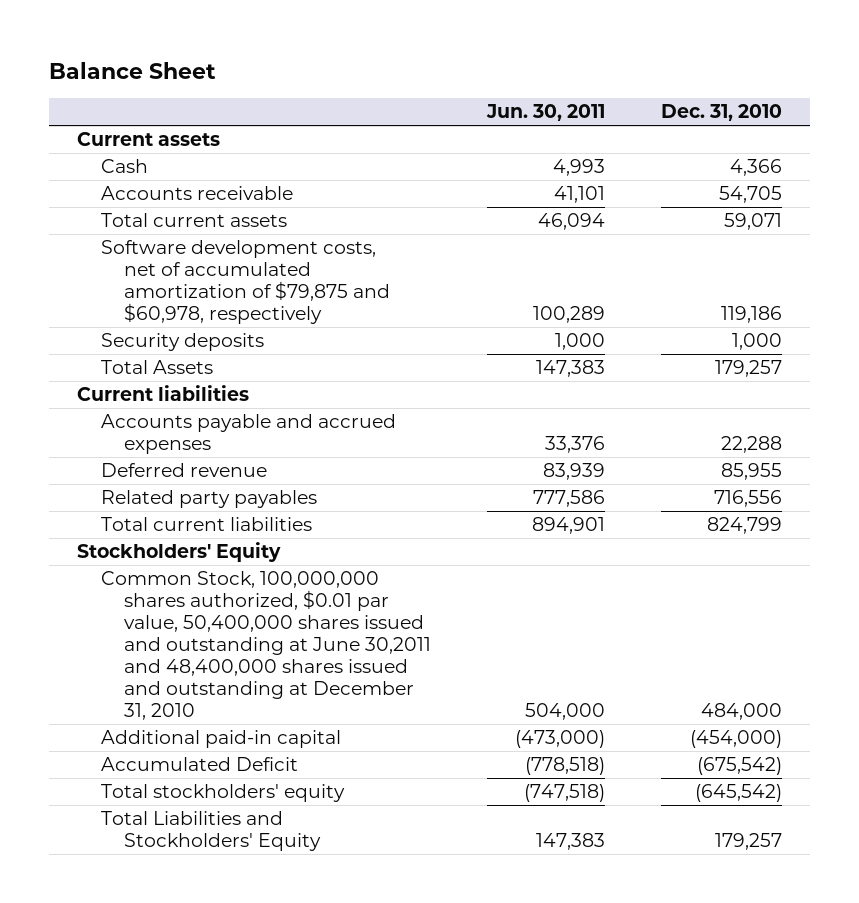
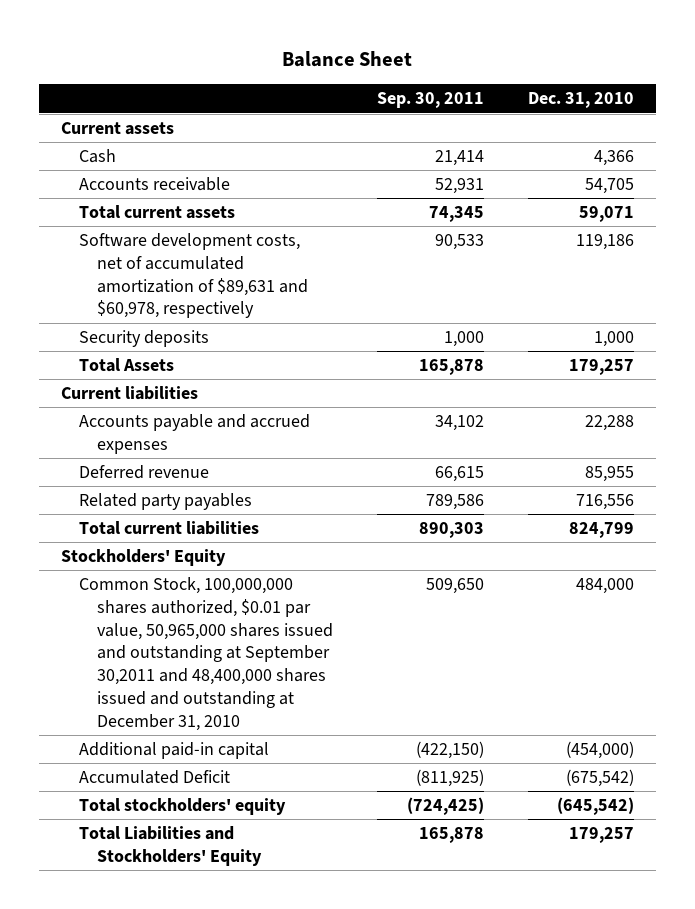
[485,104,605,122] Jun. 30, 2011 -> none
none -> [376,92,484,109] Sep. 30, 2011
[100,240,391,324] Software development costs, net of accumulated amortization of $79,875 and $60,978, respectively -> [78,233,308,319] Software development costs, net of accumulated amortization of $89,631 and $60,978, respectively
[100,571,432,720] Common Stock, 100,000,000 shares authorized, $0.01 par value, 50,400,000 shares issued and outstanding at June 30,2011 and 48,400,000 shares issued and outstanding at December 31, 2010 -> [78,577,333,731] Common Stock, 100,000,000 shares authorized, $0.01 par value, 50,965,000 shares issued and outstanding at September 30,2011 and 48,400,000 shares issued and outstanding at December 31, 2010

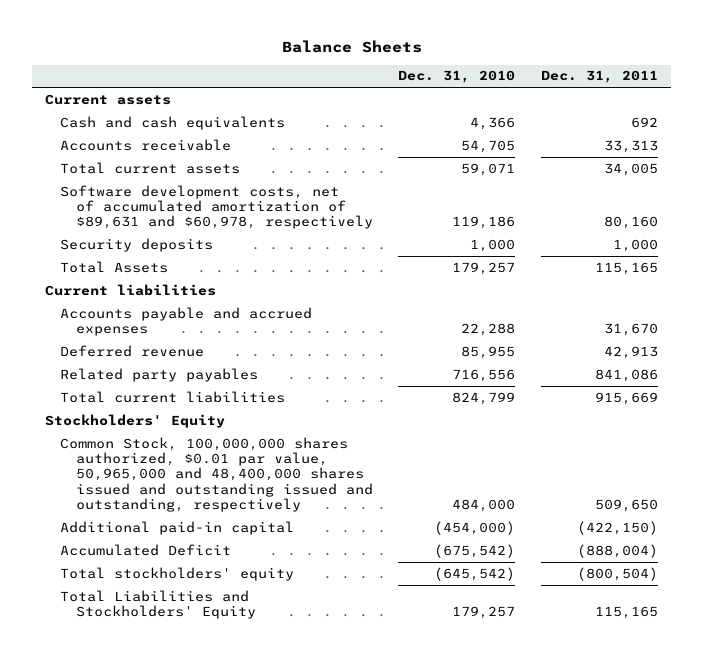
[282,51,413,68] Balance Sheet -> [281,39,422,53] Balance Sheets
[376,92,484,109] Sep. 30, 2011 -> none
none -> [541,70,659,84] Dec. 31, 2011
[78,149,116,164] Cash -> [60,115,286,130] Cash and cash equivalents
[78,577,333,731] Common Stock, 100,000,000 shares authorized, $0.01 par value, 50,965,000 shares issued and outstanding at September 30,2011 and 48,400,000 shares issued and outstanding at December 31, 2010 -> [60,436,373,512] Common Stock, 100,000,000 shares authorized, $0.01 par value, 50,965,000 and 48,400,000 shares issued and outstanding issued and outstanding, respectively

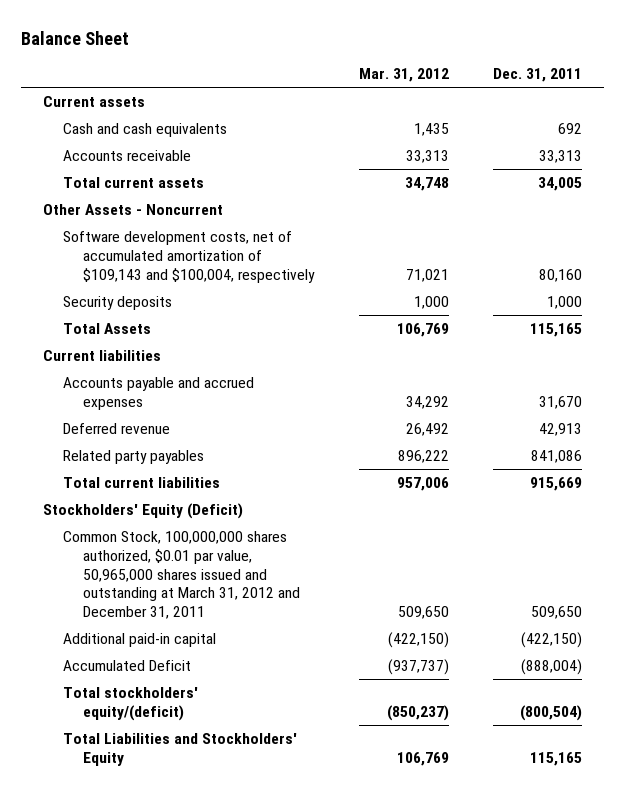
[281,39,422,53] Balance Sheets -> [20,30,129,45] Balance Sheet
[398,70,516,84] Dec. 31, 2010 -> none
none -> [358,68,449,83] Mar. 31, 2012
none -> [42,204,223,216] Other Assets - Noncurrent
[60,184,373,230] Software development costs, net of accumulated amortization of $89,631 and $60,978, respectively -> [63,231,316,283] Software development costs, net of accumulated amortization of $109,143 and $100,004, respectively
[44,413,225,428] Stockholders' Equity -> [42,503,243,520] Stockholders' Equity (Deficit)
[60,436,373,512] Common Stock, 100,000,000 shares authorized, $0.01 par value, 50,965,000 and 48,400,000 shares issued and outstanding issued and outstanding, respectively -> [63,531,301,620] Common Stock, 100,000,000 shares authorized, $0.01 par value, 50,965,000 shares issued and outstanding at March 31, 2012 and December 31, 2011
[60,566,295,581] Total stockholders' equity -> [63,687,199,721] Total stockholders' equity/(deficit)

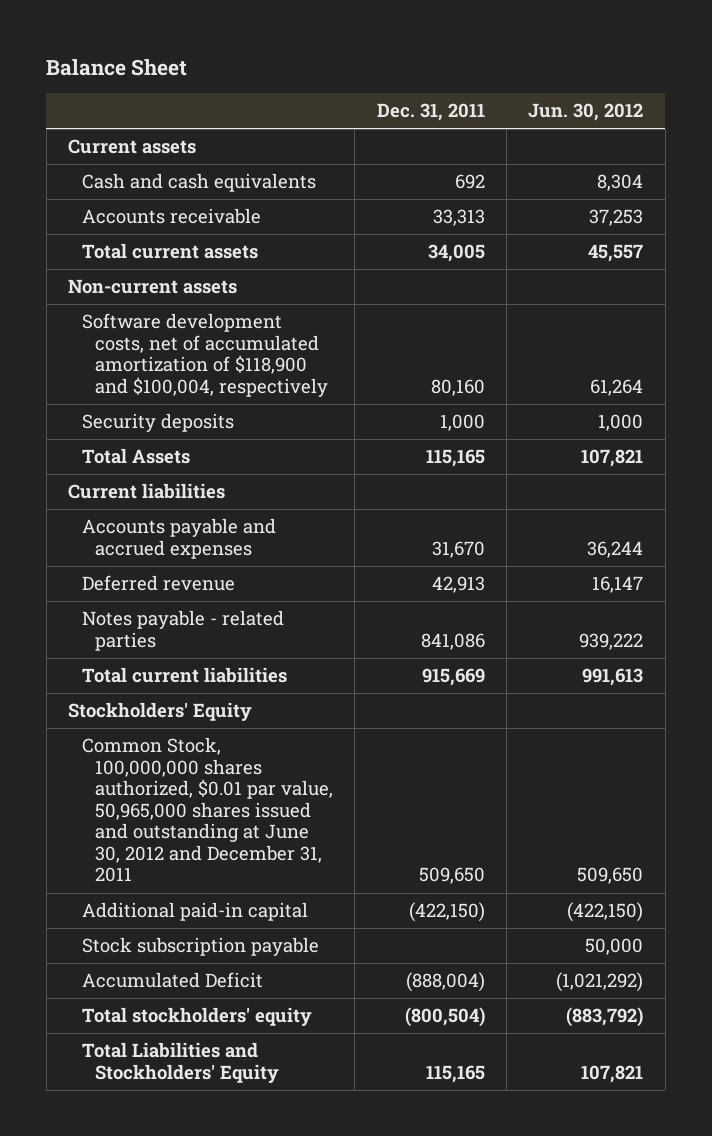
[358,68,449,83] Mar. 31, 2012 -> none
none -> [528,103,644,122] Jun. 30, 2012
[42,204,223,216] Other Assets - Noncurrent -> [68,279,238,295] Non-current assets
[63,231,316,283] Software development costs, net of accumulated amortization of $109,143 and $100,004, respectively -> [81,313,329,397] Software development costs, net of accumulated amortization of $118,900 and $100,004, respectively
[63,450,205,465] Related party payables -> [81,610,284,651] Notes payable - related parties
[42,503,243,520] Stockholders' Equity (Deficit) -> [68,702,253,722] Stockholders' Equity
[63,531,301,620] Common Stock, 100,000,000 shares authorized, $0.01 par value, 50,965,000 shares issued and outstanding at March 31, 2012 and December 31, 2011 -> [81,737,334,883] Common Stock, 100,000,000 shares authorized, $0.01 par value, 50,965,000 shares issued and outstanding at June 30, 2012 and December 31, 2011
none -> [81,937,319,957] Stock subscription payable
[63,687,199,721] Total stockholders' equity/(deficit) -> [81,1007,312,1027] Total stockholders' equity

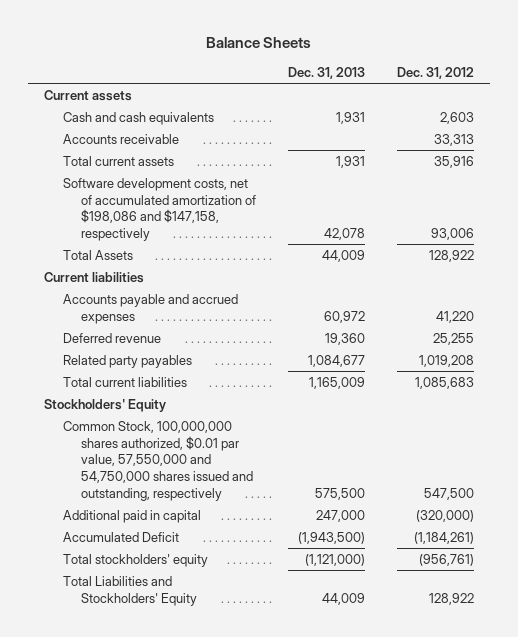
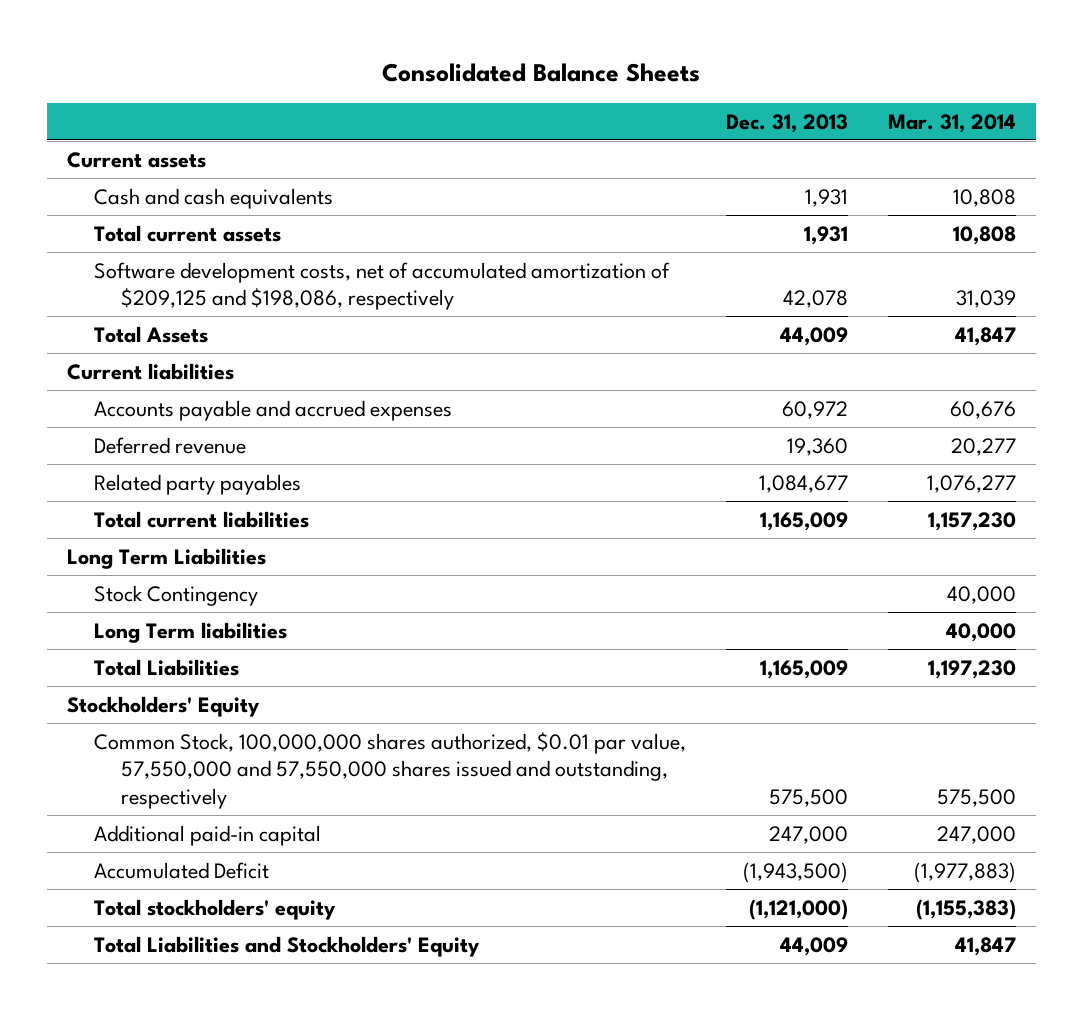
[205,37,311,49] Balance Sheets -> [382,62,701,82] Consolidated Balance Sheets
[396,66,474,79] Dec. 31, 2012 -> none
none -> [887,113,1016,133] Mar. 31, 2014
[62,133,179,144] Accounts receivable -> none
[62,177,257,241] Software development costs, net of accumulated amortization of $198,086 and $147,158, respectively -> [93,261,670,311] Software development costs, net of accumulated amortization of $209,125 and $198,086, respectively
none -> [66,547,266,569] Long Term Liabilities
none -> [93,584,258,606] Stock Contingency
none -> [93,621,287,643] Long Term liabilities
none -> [93,658,239,676] Total Liabilities
[62,420,254,501] Common Stock, 100,000,000 shares authorized, $0.01 par value, 57,550,000 and 54,750,000 shares issued and outstanding, respectively -> [93,731,686,809] Common Stock, 100,000,000 shares authorized, $0.01 par value, 57,550,000 and 57,550,000 shares issued and outstanding, respectively
[62,509,201,523] Additional paid in capital -> [93,824,321,846] Additional paid-in capital

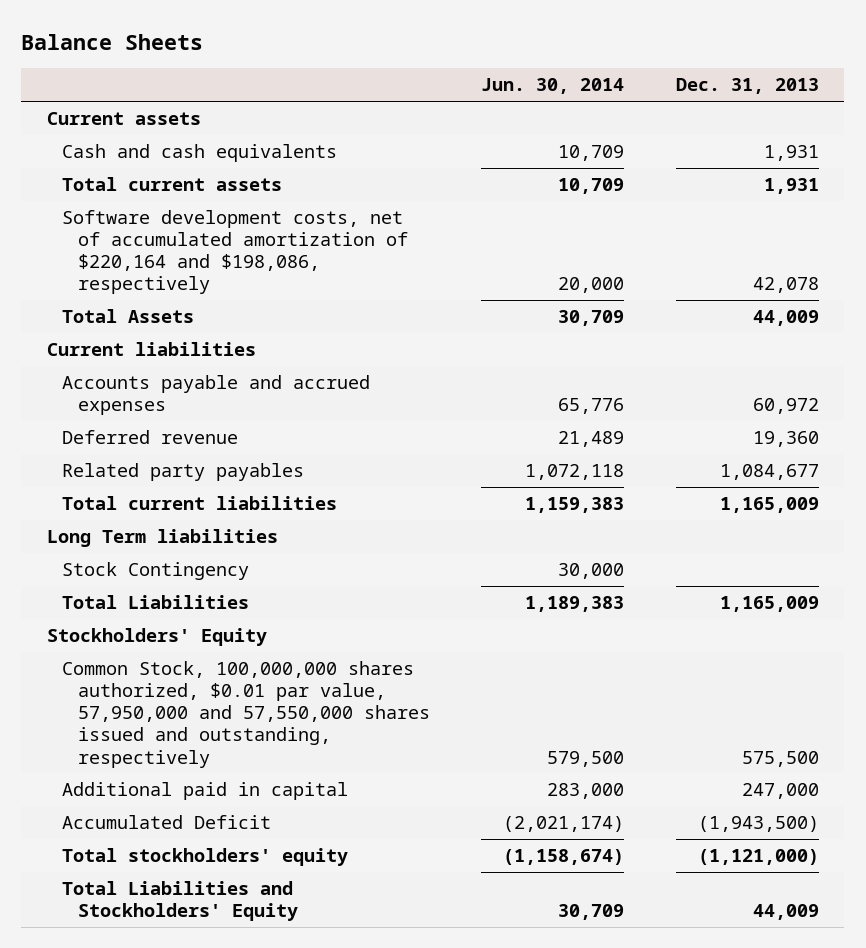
[382,62,701,82] Consolidated Balance Sheets -> [21,33,204,50] Balance Sheets
[887,113,1016,133] Mar. 31, 2014 -> none
none -> [481,78,625,95] Jun. 30, 2014
[93,261,670,311] Software development costs, net of accumulated amortization of $209,125 and $198,086, respectively -> [62,209,408,295] Software development costs, net of accumulated amortization of $220,164 and $198,086, respectively
[66,547,266,569] Long Term Liabilities -> none
[93,584,258,606] Stock Contingency -> [62,561,250,580] Stock Contingency
[93,731,686,809] Common Stock, 100,000,000 shares authorized, $0.01 par value, 57,550,000 and 57,550,000 shares issued and outstanding, respectively -> [62,660,430,768] Common Stock, 100,000,000 shares authorized, $0.01 par value, 57,950,000 and 57,550,000 shares issued and outstanding, respectively
[93,824,321,846] Additional paid-in capital -> [62,781,349,800] Additional paid in capital

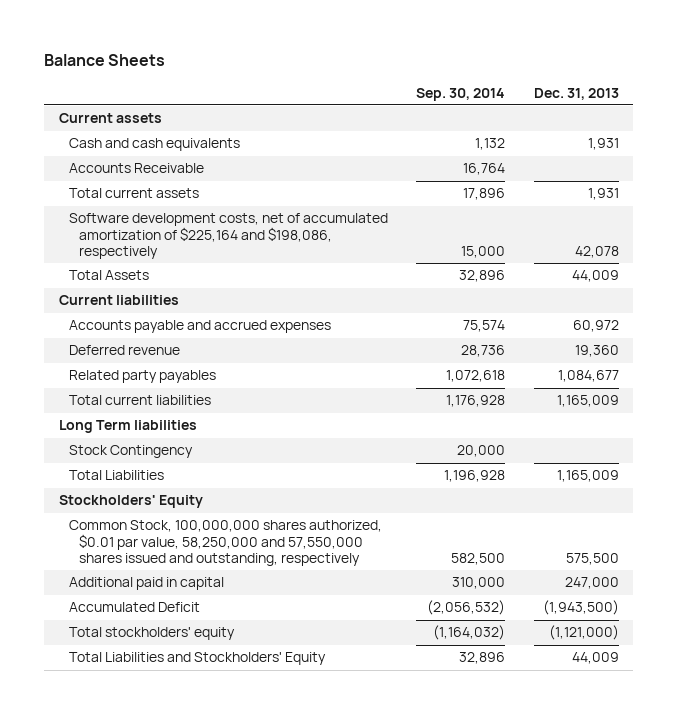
[481,78,625,95] Jun. 30, 2014 -> none
none -> [416,87,506,101] Sep. 30, 2014
none -> [68,163,204,174] Accounts Receivable
[62,209,408,295] Software development costs, net of accumulated amortization of $220,164 and $198,086, respectively -> [68,213,388,259] Software development costs, net of accumulated amortization of $225,164 and $198,086, respectively
[62,660,430,768] Common Stock, 100,000,000 shares authorized, $0.01 par value, 57,950,000 and 57,550,000 shares issued and outstanding, respectively -> [68,520,382,566] Common Stock, 100,000,000 shares authorized, $0.01 par value, 58,250,000 and 57,550,000 shares issued and outstanding, respectively

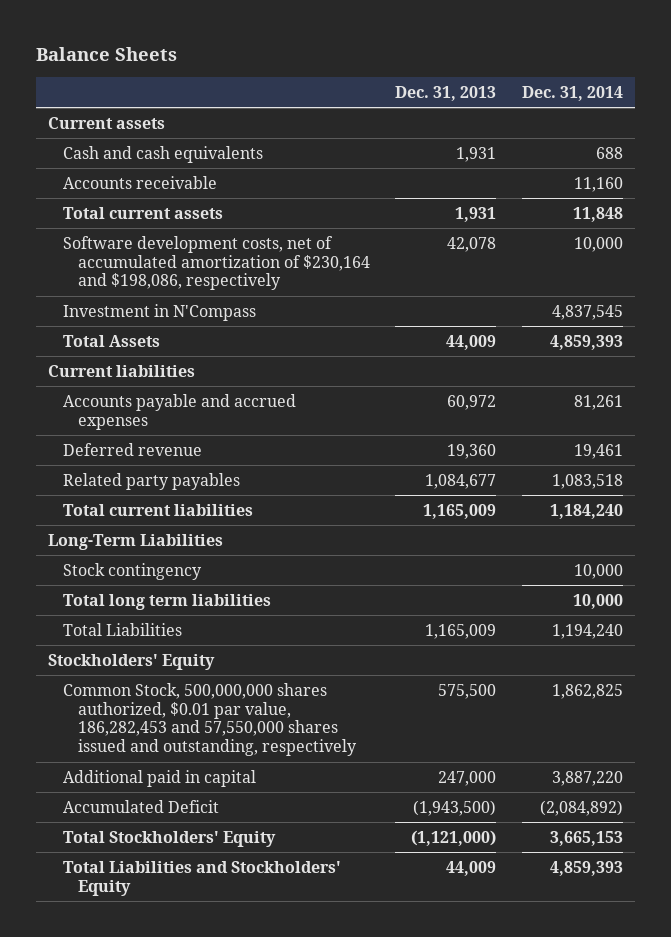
[416,87,506,101] Sep. 30, 2014 -> none
none -> [521,85,623,101] Dec. 31, 2014
[68,163,204,174] Accounts Receivable -> [63,175,218,189] Accounts receivable
[68,213,388,259] Software development costs, net of accumulated amortization of $225,164 and $198,086, respectively -> [63,235,371,291] Software development costs, net of accumulated amortization of $230,164 and $198,086, respectively
none -> [63,303,257,321] Investment in N'Compass
[58,420,197,434] Long Term liabilities -> [48,533,224,550] Long-Term Liabilities
[68,445,193,459] Stock Contingency -> [63,562,203,580] Stock contingency
none -> [63,593,272,610] Total long term liabilities
[68,520,382,566] Common Stock, 100,000,000 shares authorized, $0.01 par value, 58,250,000 and 57,550,000 shares issued and outstanding, respectively -> [63,682,358,757] Common Stock, 500,000,000 shares authorized, $0.01 par value, 186,282,453 and 57,550,000 shares issued and outstanding, respectively
[68,627,235,641] Total stockholders' equity -> [63,830,277,847] Total Stockholders' Equity

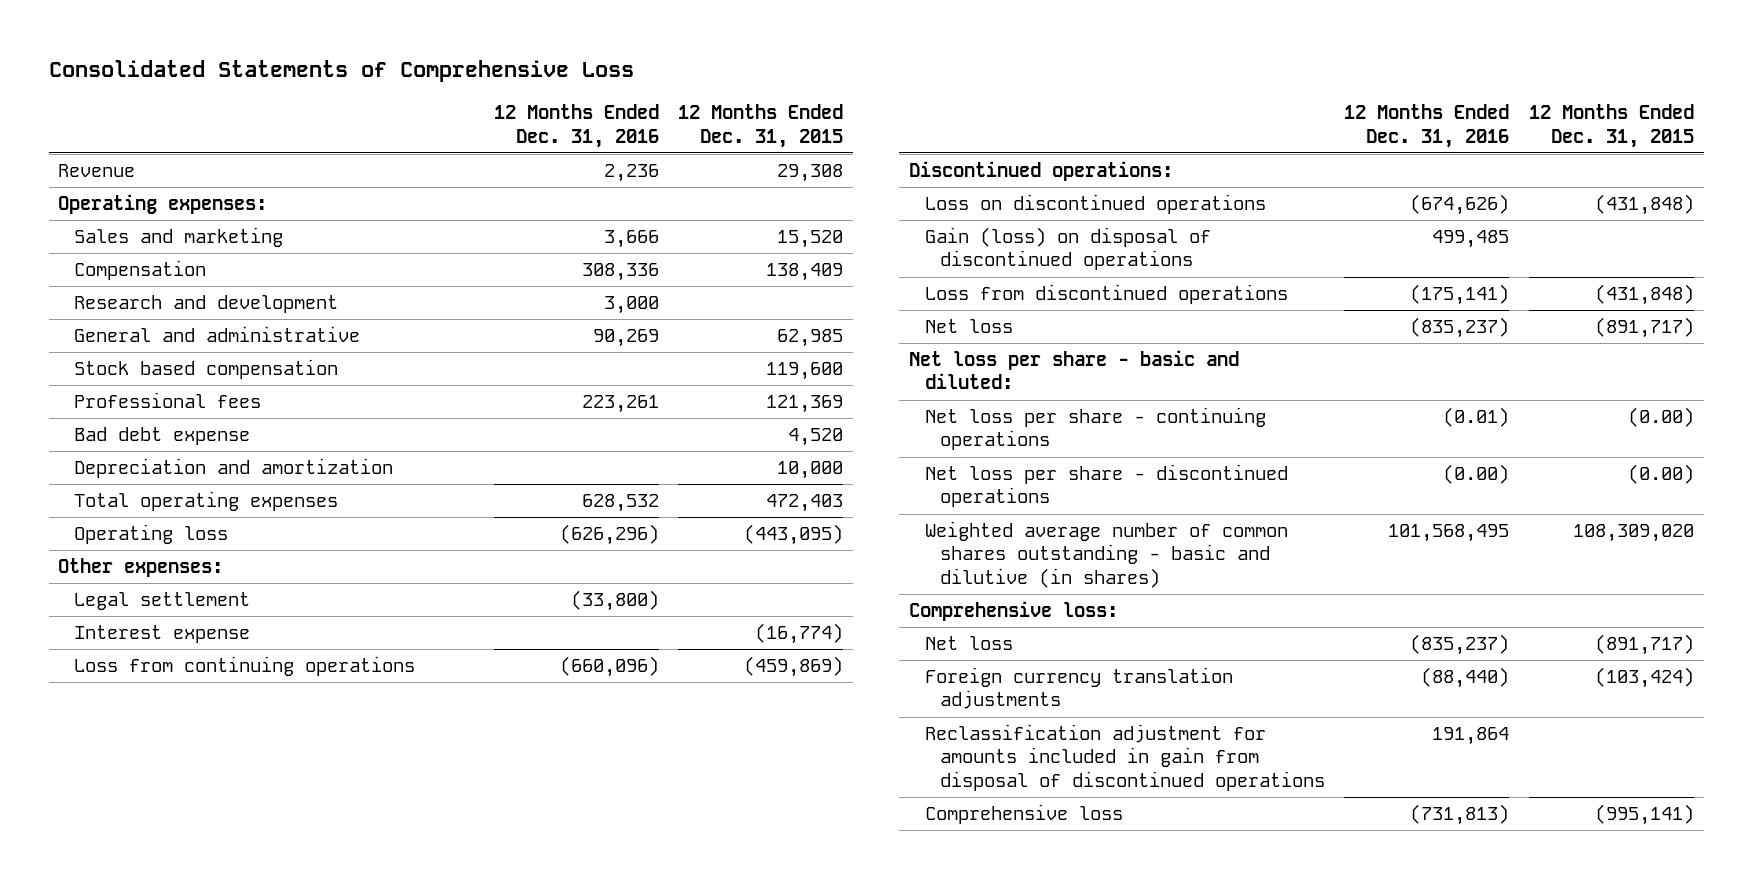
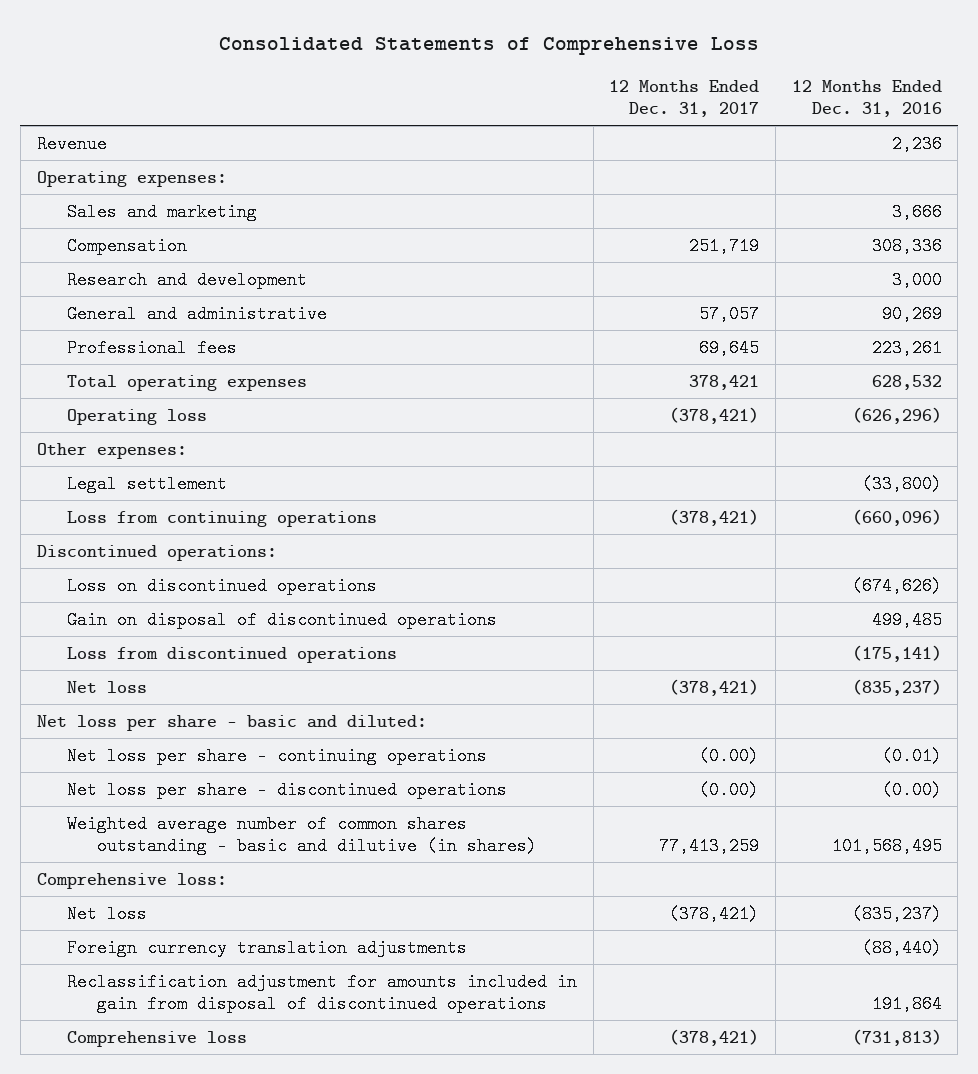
[678,104,844,148] 12 Months Ended Dec. 31, 2015 -> none
none -> [609,80,760,118] 12 Months Ended Dec. 31, 2017
[73,359,338,380] Stock based compensation -> none
[73,427,250,446] Bad debt expense -> none
[73,458,393,479] Depreciation and amortization -> none
[73,625,250,644] Interest expense -> none
[924,227,1211,271] Gain (loss) on disposal of discontinued operations -> [66,610,497,629] Gain on disposal of discontinued operations

